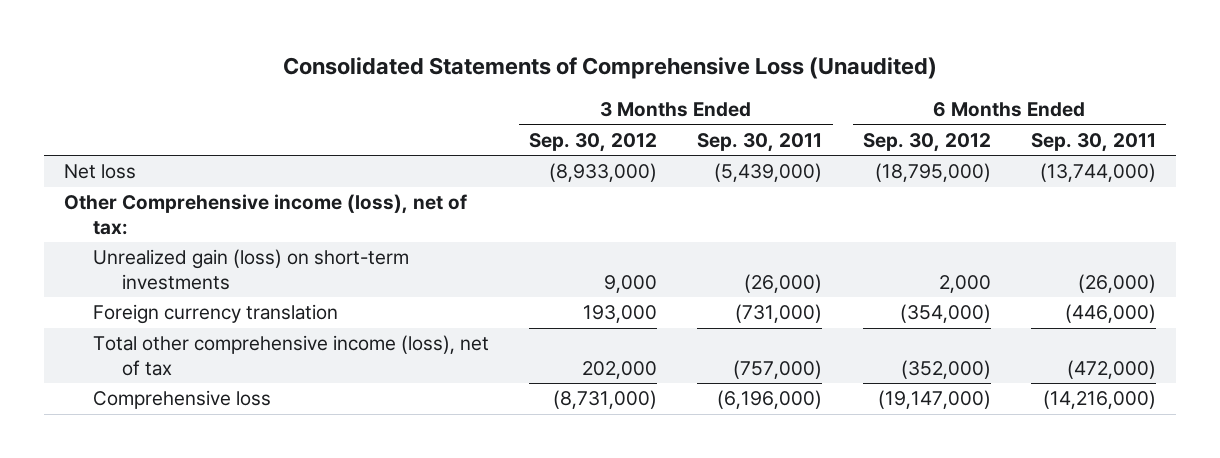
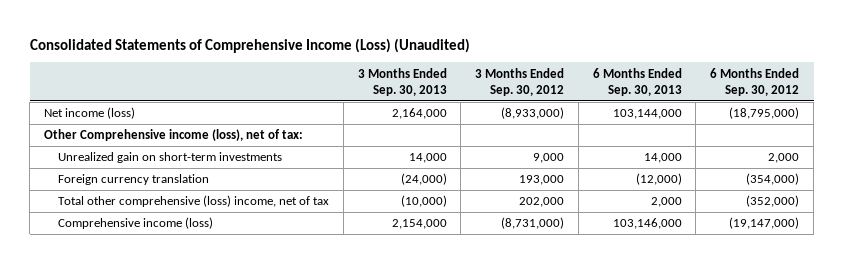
[282,57,937,80] Consolidated Statements of Comprehensive Loss (Unaudited) -> [29,37,470,53] Consolidated Statements of Comprehensive Income (Loss) (Unaudited)
[697,132,823,152] Sep. 30, 2011 -> none
[1030,132,1156,152] Sep. 30, 2011 -> none
none -> [357,67,447,96] 3 Months Ended Sep. 30, 2013
none -> [592,67,682,96] 6 Months Ended Sep. 30, 2013
[63,164,136,180] Net loss -> [43,107,135,120] Net income (loss)
[93,249,410,290] Unrealized gain (loss) on short-term investments -> [57,152,282,164] Unrealized gain on short-term investments
[93,335,490,376] Total other comprehensive income (loss), net of tax -> [57,195,329,208] Total other comprehensive (loss) income, net of tax
[93,390,272,410] Comprehensive loss -> [57,217,213,230] Comprehensive income (loss)

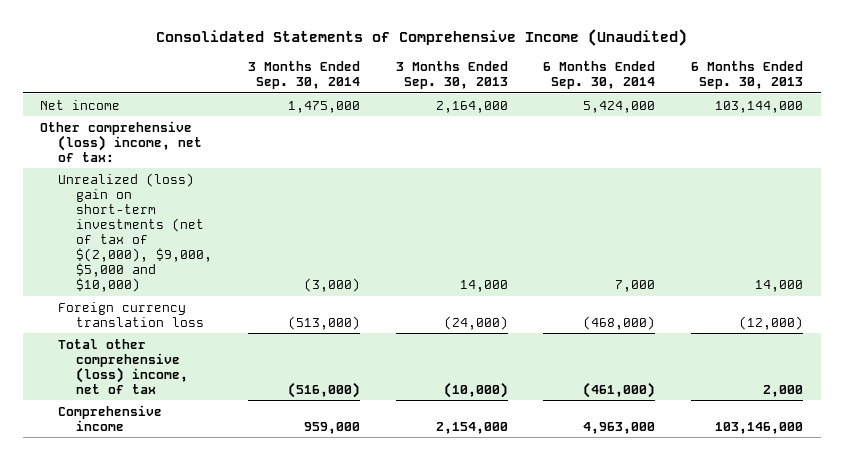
[29,37,470,53] Consolidated Statements of Comprehensive Income (Loss) (Unaudited) -> [155,29,687,47] Consolidated Statements of Comprehensive Income (Unaudited)
[475,67,565,96] 3 Months Ended Sep. 30, 2012 -> none
[710,67,800,96] 6 Months Ended Sep. 30, 2012 -> none
none -> [247,60,360,89] 3 Months Ended Sep. 30, 2014
none -> [543,60,656,89] 6 Months Ended Sep. 30, 2014
[43,107,135,120] Net income (loss) -> [40,99,121,110] Net income
[43,129,303,142] Other Comprehensive income (loss), net of tax: -> [40,120,203,162] Other comprehensive (loss) income, net of tax:
[57,152,282,164] Unrealized gain on short-term investments -> [58,172,213,292] Unrealized (loss) gain on short-term investments (net of tax of $(2,000), $9,000, $5,000 and $10,000)
[57,174,209,186] Foreign currency translation -> [58,301,205,327] Foreign currency translation loss
[57,217,213,230] Comprehensive income (loss) -> [58,404,163,431] Comprehensive income

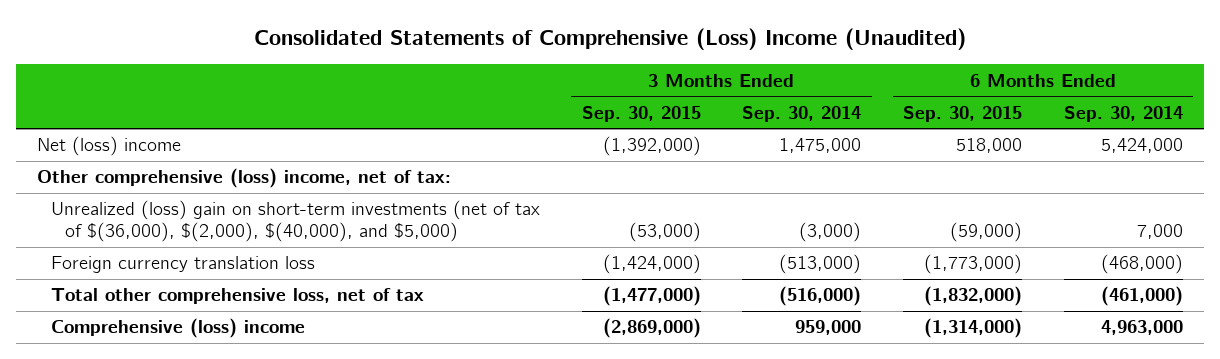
[155,29,687,47] Consolidated Statements of Comprehensive Income (Unaudited) -> [253,28,966,51] Consolidated Statements of Comprehensive (Loss) Income (Unaudited)
[395,60,508,89] 3 Months Ended Sep. 30, 2013 -> none
[690,60,803,89] 6 Months Ended Sep. 30, 2013 -> none
none -> [581,105,701,122] Sep. 30, 2015
none -> [903,105,1023,122] Sep. 30, 2015
[40,99,121,110] Net income -> [36,136,181,157] Net (loss) income
[58,172,213,292] Unrealized (loss) gain on short-term investments (net of tax of $(2,000), $9,000, $5,000 and $10,000) -> [50,200,540,243] Unrealized (loss) gain on short-term investments (net of tax of $(36,000), $(2,000), $(40,000), and $5,000)
[58,338,189,394] Total other comprehensive (loss) income, net of tax -> [50,288,424,305] Total other comprehensive loss, net of tax
[58,404,163,431] Comprehensive income -> [50,318,305,339] Comprehensive (loss) income

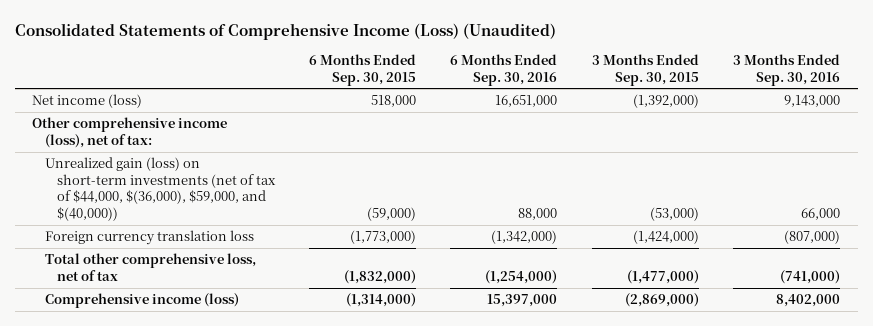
[253,28,966,51] Consolidated Statements of Comprehensive (Loss) Income (Unaudited) -> [15,22,557,40] Consolidated Statements of Comprehensive Income (Loss) (Unaudited)
[742,105,862,122] Sep. 30, 2014 -> none
[1063,105,1183,122] Sep. 30, 2014 -> none
none -> [450,54,558,86] 6 Months Ended Sep. 30, 2016
none -> [733,54,841,86] 3 Months Ended Sep. 30, 2016
[36,136,181,157] Net (loss) income -> [32,94,143,109] Net income (loss)
[36,168,451,189] Other comprehensive (loss) income, net of tax: -> [32,117,228,148] Other comprehensive income (loss), net of tax:
[50,200,540,243] Unrealized (loss) gain on short-term investments (net of tax of $(36,000), $(2,000), $(40,000), and $5,000) -> [44,157,276,221] Unrealized gain (loss) on short-term investments (net of tax of $44,000, $(36,000), $59,000, and $(40,000))
[50,318,305,339] Comprehensive (loss) income -> [44,293,239,309] Comprehensive income (loss)

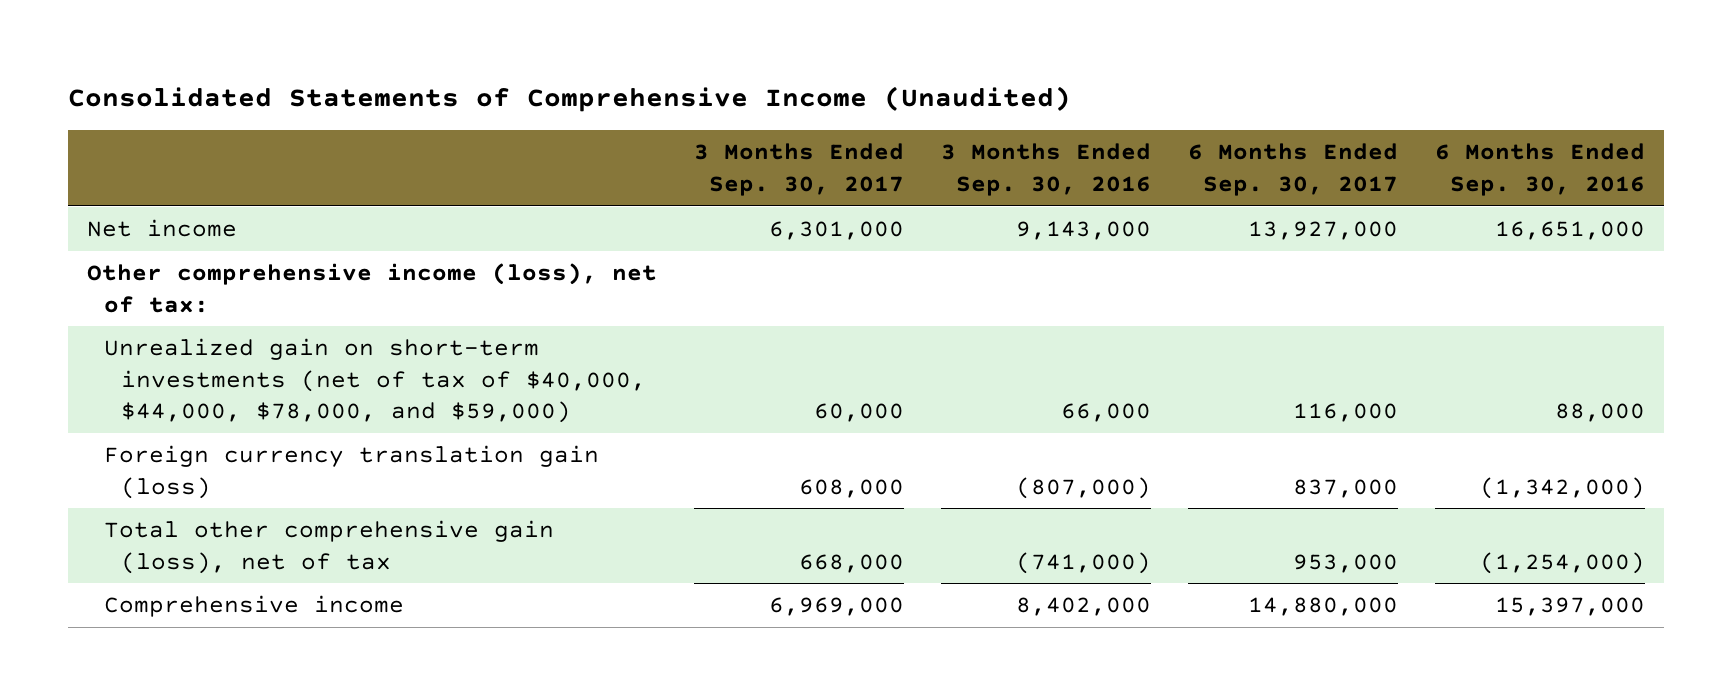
[15,22,557,40] Consolidated Statements of Comprehensive Income (Loss) (Unaudited) -> [68,86,1072,113] Consolidated Statements of Comprehensive Income (Unaudited)
[309,54,417,86] 6 Months Ended Sep. 30, 2015 -> none
[591,54,699,86] 3 Months Ended Sep. 30, 2015 -> none
none -> [694,143,905,196] 3 Months Ended Sep. 30, 2017
none -> [1188,143,1399,196] 6 Months Ended Sep. 30, 2017
[32,94,143,109] Net income (loss) -> [86,219,237,238] Net income
[44,157,276,221] Unrealized gain (loss) on short-term investments (net of tax of $44,000, $(36,000), $59,000, and $(40,000)) -> [103,338,646,424] Unrealized gain on short-term investments (net of tax of $40,000, $44,000, $78,000, and $59,000)
[44,230,254,246] Foreign currency translation loss -> [103,445,599,499] Foreign currency translation gain (loss)
[44,253,256,281] Total other comprehensive loss, net of tax -> [103,520,554,574] Total other comprehensive gain (loss), net of tax
[44,293,239,309] Comprehensive income (loss) -> [103,595,404,618] Comprehensive income

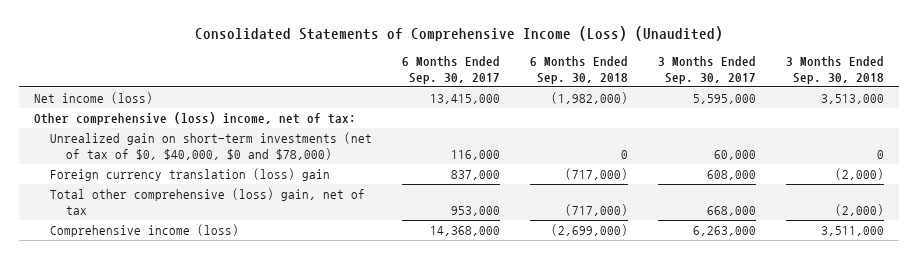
[68,86,1072,113] Consolidated Statements of Comprehensive Income (Unaudited) -> [194,26,723,42] Consolidated Statements of Comprehensive Income (Loss) (Unaudited)
[941,143,1152,196] 3 Months Ended Sep. 30, 2016 -> none
[1435,143,1646,196] 6 Months Ended Sep. 30, 2016 -> none
none -> [529,56,628,84] 6 Months Ended Sep. 30, 2018
none -> [785,56,884,84] 3 Months Ended Sep. 30, 2018
[86,219,237,238] Net income -> [33,92,153,105] Net income (loss)
[769,221,905,241] 6,301,000 -> [692,94,756,105] 5,595,000
[1248,221,1399,241] 13,927,000 -> [429,94,500,105] 13,415,000
[86,263,657,313] Other comprehensive income (loss), net of tax: -> [33,112,356,126] Other comprehensive (loss) income, net of tax:
[103,338,646,424] Unrealized gain on short-term investments (net of tax of $40,000, $44,000, $78,000, and $59,000) -> [49,132,372,160] Unrealized gain on short-term investments (net of tax of $0, $40,000, $0 and $78,000)
[103,445,599,499] Foreign currency translation gain (loss) -> [49,168,330,182] Foreign currency translation (loss) gain
[103,520,554,574] Total other comprehensive gain (loss), net of tax -> [49,188,365,215] Total other comprehensive (loss) gain, net of tax
[103,595,404,618] Comprehensive income -> [49,224,239,238] Comprehensive income (loss)
[769,597,905,617] 6,969,000 -> [692,226,756,237] 6,263,000
[1248,597,1399,617] 14,880,000 -> [429,226,500,237] 14,368,000

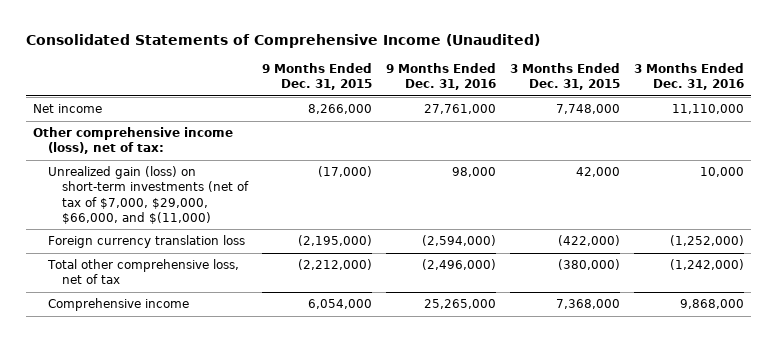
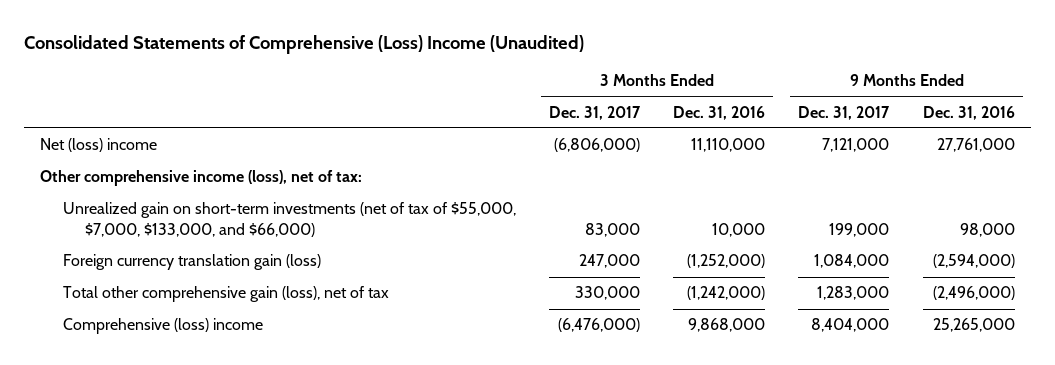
[26,33,541,48] Consolidated Statements of Comprehensive Income (Unaudited) -> [23,34,584,54] Consolidated Statements of Comprehensive (Loss) Income (Unaudited)
[261,62,372,90] 9 Months Ended Dec. 31, 2015 -> none
[509,62,620,90] 3 Months Ended Dec. 31, 2015 -> none
none -> [548,105,641,120] Dec. 31, 2017
none -> [798,105,891,120] Dec. 31, 2017
[33,104,103,114] Net income -> [40,138,158,153] Net (loss) income
[47,166,250,224] Unrealized gain (loss) on short-term investments (net of tax of $7,000, $29,000, $66,000, and $(11,000) -> [62,202,516,238] Unrealized gain on short-term investments (net of tax of $55,000, $7,000, $133,000, and $66,000)
[47,235,245,249] Foreign currency translation loss -> [62,254,321,271] Foreign currency translation gain (loss)
[46,259,239,285] Total other comprehensive loss, net of tax -> [62,286,389,303] Total other comprehensive gain (loss), net of tax
[47,298,189,312] Comprehensive income -> [62,318,263,335] Comprehensive (loss) income

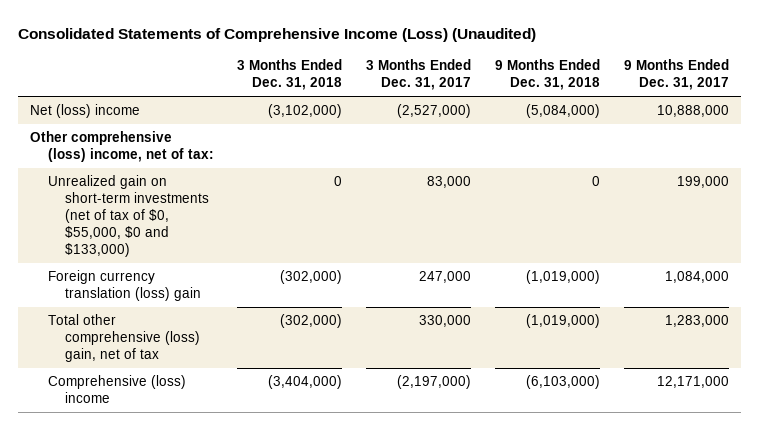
[23,34,584,54] Consolidated Statements of Comprehensive (Loss) Income (Unaudited) -> [18,27,537,42] Consolidated Statements of Comprehensive Income (Loss) (Unaudited)
[673,105,766,120] Dec. 31, 2016 -> none
[922,105,1015,120] Dec. 31, 2016 -> none
none -> [237,59,343,91] 3 Months Ended Dec. 31, 2018
none -> [495,59,601,91] 9 Months Ended Dec. 31, 2018
[553,138,640,153] (6,806,000) -> [397,104,472,119] (2,527,000)
[822,138,890,153] 7,121,000 -> [656,105,729,118] 10,888,000
[40,170,363,187] Other comprehensive income (loss), net of tax: -> [29,131,214,163] Other comprehensive (loss) income, net of tax:
[62,202,516,238] Unrealized gain on short-term investments (net of tax of $55,000, $7,000, $133,000, and $66,000) -> [47,175,210,258] Unrealized gain on short-term investments (net of tax of $0, $55,000, $0 and $133,000)
[62,254,321,271] Foreign currency translation gain (loss) -> [47,270,202,302] Foreign currency translation (loss) gain
[62,286,389,303] Total other comprehensive gain (loss), net of tax -> [47,314,201,363] Total other comprehensive (loss) gain, net of tax
[557,318,640,333] (6,476,000) -> [397,375,472,390] (2,197,000)
[811,318,890,333] 8,404,000 -> [656,376,729,389] 12,171,000

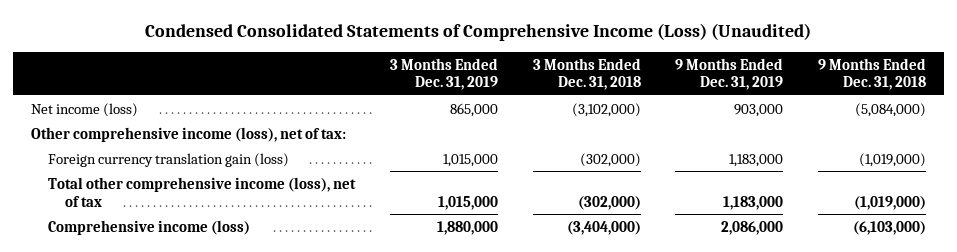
[18,27,537,42] Consolidated Statements of Comprehensive Income (Loss) (Unaudited) -> [145,22,812,41] Condensed Consolidated Statements of Comprehensive Income (Loss) (Unaudited)
[366,59,472,91] 3 Months Ended Dec. 31, 2017 -> none
[623,59,729,91] 9 Months Ended Dec. 31, 2017 -> none
none -> [389,57,498,91] 3 Months Ended Dec. 31, 2019
none -> [675,57,784,91] 9 Months Ended Dec. 31, 2019
[47,175,210,258] Unrealized gain on short-term investments (net of tax of $0, $55,000, $0 and $133,000) -> none
[29,104,140,119] Net (loss) income -> [30,102,138,117] Net income (loss)
[29,131,214,163] Other comprehensive (loss) income, net of tax: -> [30,126,346,142] Other comprehensive income (loss), net of tax:
[47,270,202,302] Foreign currency translation (loss) gain -> [48,152,290,167] Foreign currency translation gain (loss)
[47,314,201,363] Total other comprehensive (loss) gain, net of tax -> [48,176,357,207] Total other comprehensive income (loss), net of tax
[47,375,186,404] Comprehensive (loss) income -> [48,219,251,235] Comprehensive income (loss)

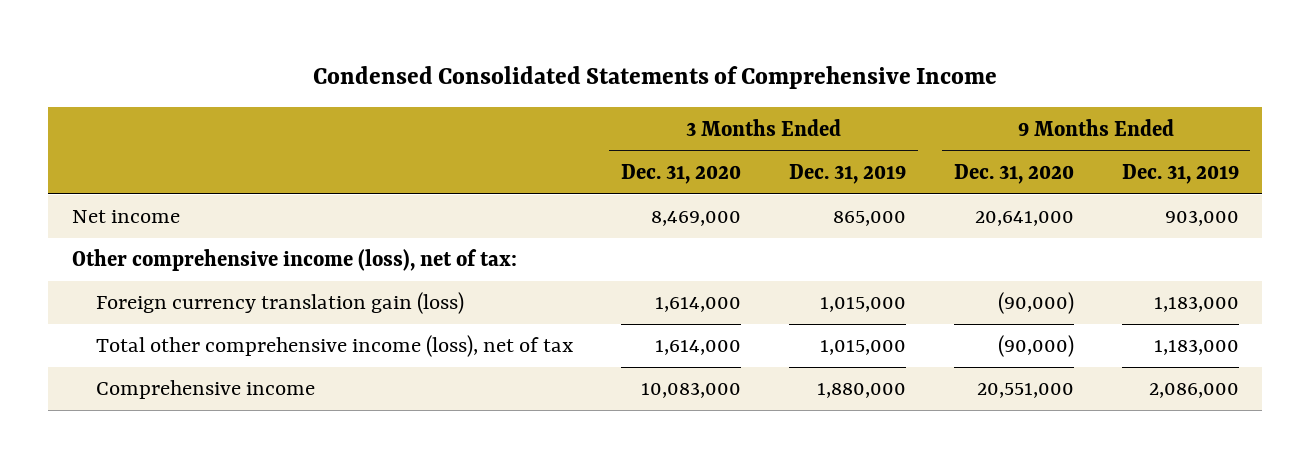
[145,22,812,41] Condensed Consolidated Statements of Comprehensive Income (Loss) (Unaudited) -> [313,65,998,89] Condensed Consolidated Statements of Comprehensive Income
[532,57,641,91] 3 Months Ended Dec. 31, 2018 -> none
[818,57,927,91] 9 Months Ended Dec. 31, 2018 -> none
none -> [621,163,742,184] Dec. 31, 2020
none -> [953,163,1074,184] Dec. 31, 2020
[30,102,138,117] Net income (loss) -> [71,210,180,224] Net income
[48,219,251,235] Comprehensive income (loss) -> [96,380,316,400] Comprehensive income

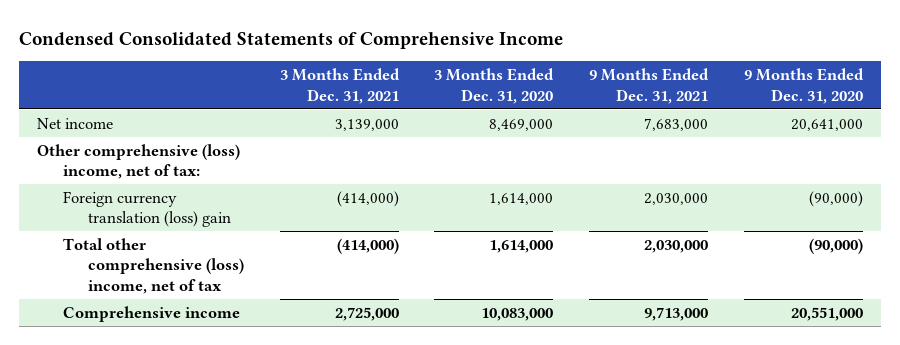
[788,163,906,184] Dec. 31, 2019 -> none
[1121,163,1239,184] Dec. 31, 2019 -> none
none -> [279,68,400,104] 3 Months Ended Dec. 31, 2021
none -> [589,68,710,104] 9 Months Ended Dec. 31, 2021
[71,249,517,272] Other comprehensive income (loss), net of tax: -> [37,143,241,180] Other comprehensive (loss) income, net of tax:
[96,292,465,315] Foreign currency translation gain (loss) -> [62,190,231,228] Foreign currency translation (loss) gain
[96,335,574,358] Total other comprehensive income (loss), net of tax -> [62,237,244,294] Total other comprehensive (loss) income, net of tax

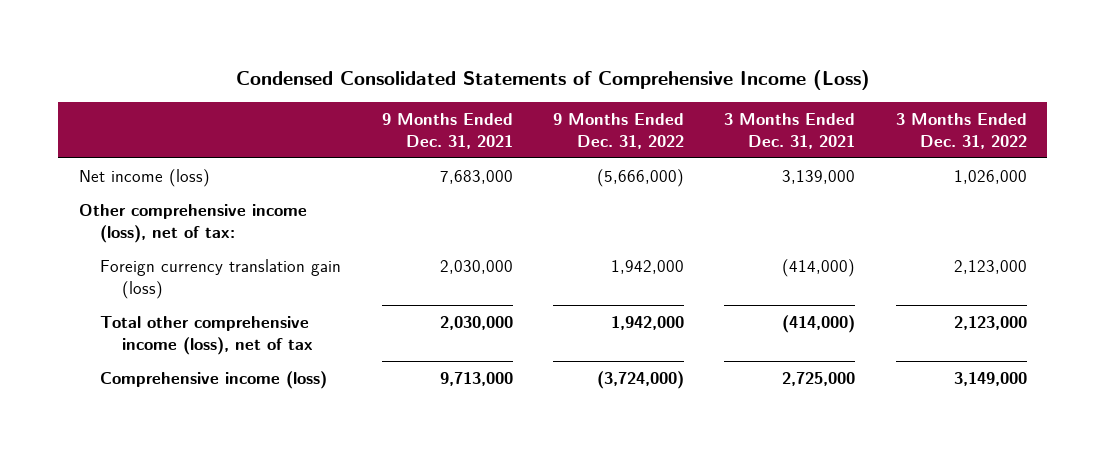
[19,31,564,49] Condensed Consolidated Statements of Comprehensive Income -> [235,69,870,90] Condensed Consolidated Statements of Comprehensive Income (Loss)
[434,68,555,104] 3 Months Ended Dec. 31, 2020 -> none
[743,68,864,104] 9 Months Ended Dec. 31, 2020 -> none
none -> [552,112,684,149] 9 Months Ended Dec. 31, 2022
none -> [895,112,1027,149] 3 Months Ended Dec. 31, 2022
[37,117,114,129] Net income -> [78,168,210,187] Net income (loss)
[37,143,241,180] Other comprehensive (loss) income, net of tax: -> [78,203,307,243] Other comprehensive income (loss), net of tax:
[62,190,231,228] Foreign currency translation (loss) gain -> [100,258,342,299] Foreign currency translation gain (loss)
[62,237,244,294] Total other comprehensive (loss) income, net of tax -> [100,315,314,355] Total other comprehensive income (loss), net of tax
[62,305,240,322] Comprehensive income -> [100,370,328,389] Comprehensive income (loss)

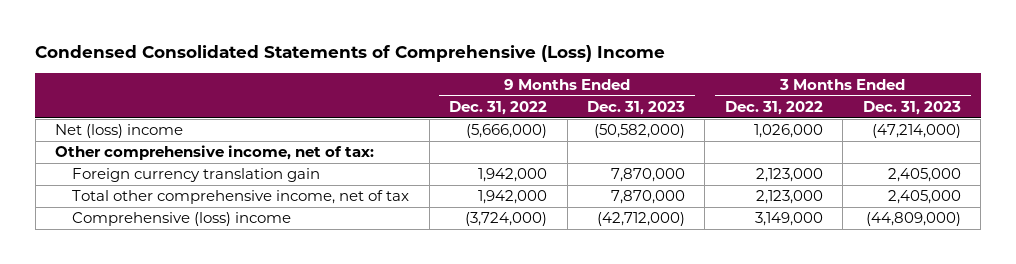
[235,69,870,90] Condensed Consolidated Statements of Comprehensive Income (Loss) -> [35,45,666,63] Condensed Consolidated Statements of Comprehensive (Loss) Income
[381,112,513,149] 9 Months Ended Dec. 31, 2021 -> none
[724,112,856,149] 3 Months Ended Dec. 31, 2021 -> none
none -> [586,100,685,115] Dec. 31, 2023
none -> [862,100,961,115] Dec. 31, 2023
[78,168,210,187] Net income (loss) -> [55,124,184,139] Net (loss) income
[78,203,307,243] Other comprehensive income (loss), net of tax: -> [55,145,375,161] Other comprehensive income, net of tax:
[100,258,342,299] Foreign currency translation gain (loss) -> [72,168,321,183] Foreign currency translation gain
[100,315,314,355] Total other comprehensive income (loss), net of tax -> [72,190,410,205] Total other comprehensive income, net of tax
[100,370,328,389] Comprehensive income (loss) -> [72,212,292,227] Comprehensive (loss) income

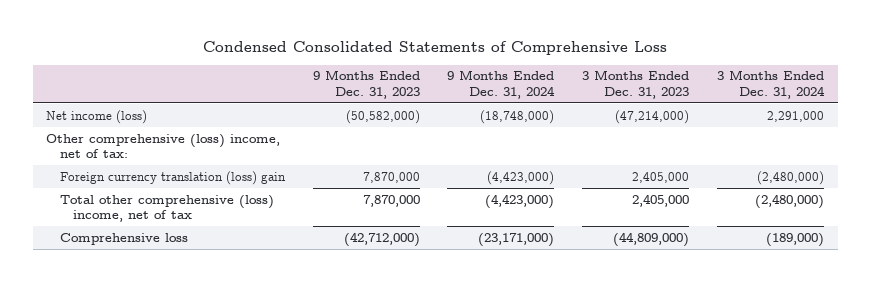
[35,45,666,63] Condensed Consolidated Statements of Comprehensive (Loss) Income -> [203,41,668,56] Condensed Consolidated Statements of Comprehensive Loss
[449,100,548,115] Dec. 31, 2022 -> none
[724,100,823,115] Dec. 31, 2022 -> none
none -> [447,70,556,99] 9 Months Ended Dec. 31, 2024
none -> [717,70,826,99] 3 Months Ended Dec. 31, 2024
[55,124,184,139] Net (loss) income -> [46,109,148,124] Net income (loss)
[55,145,375,161] Other comprehensive income, net of tax: -> [46,133,281,158] Other comprehensive (loss) income, net of tax:
[72,168,321,183] Foreign currency translation gain -> [59,170,286,185] Foreign currency translation (loss) gain
[72,190,410,205] Total other comprehensive income, net of tax -> [59,194,274,222] Total other comprehensive (loss) income, net of tax
[72,212,292,227] Comprehensive (loss) income -> [59,232,188,245] Comprehensive loss

